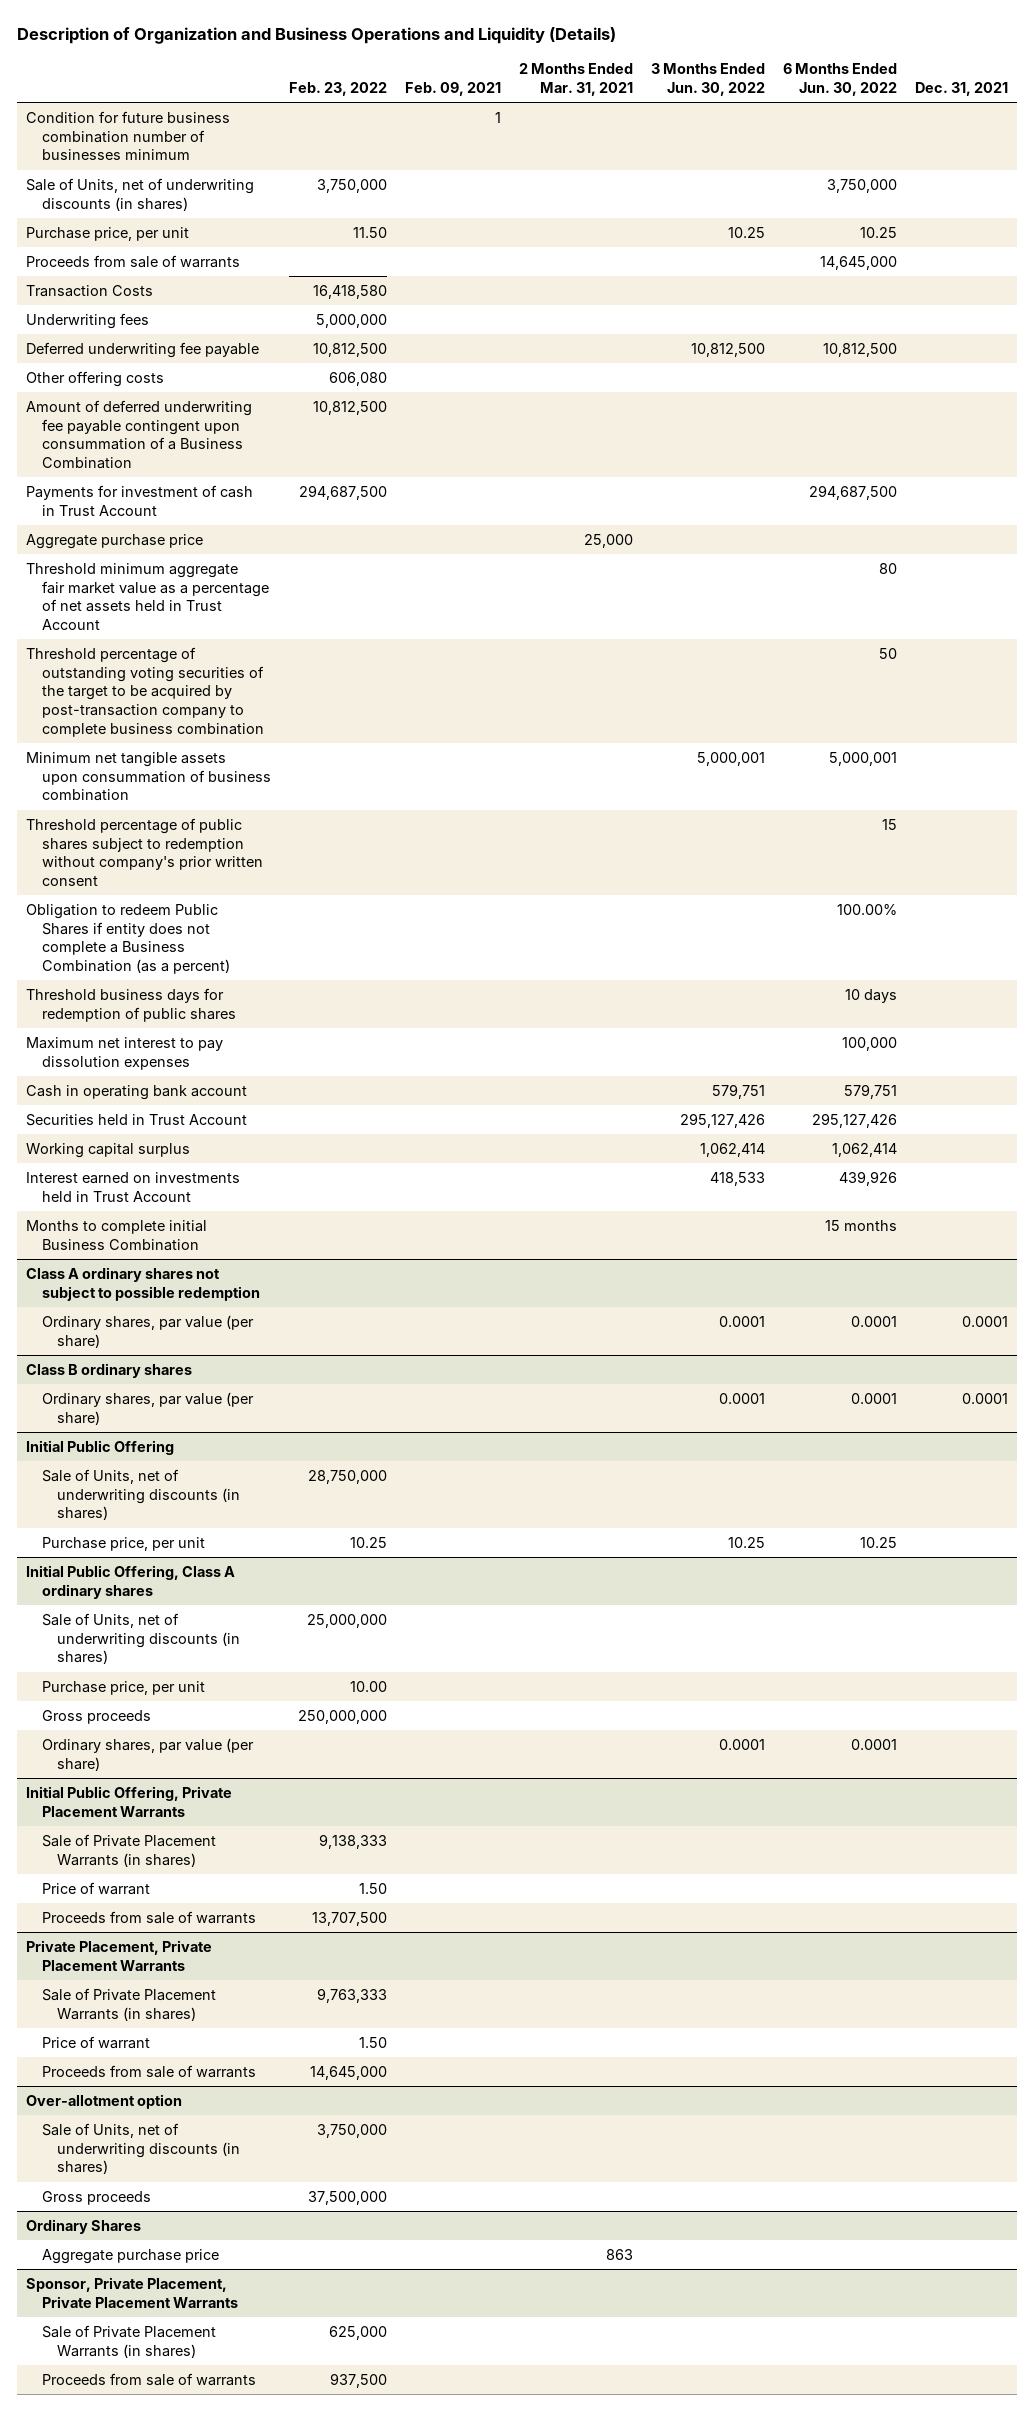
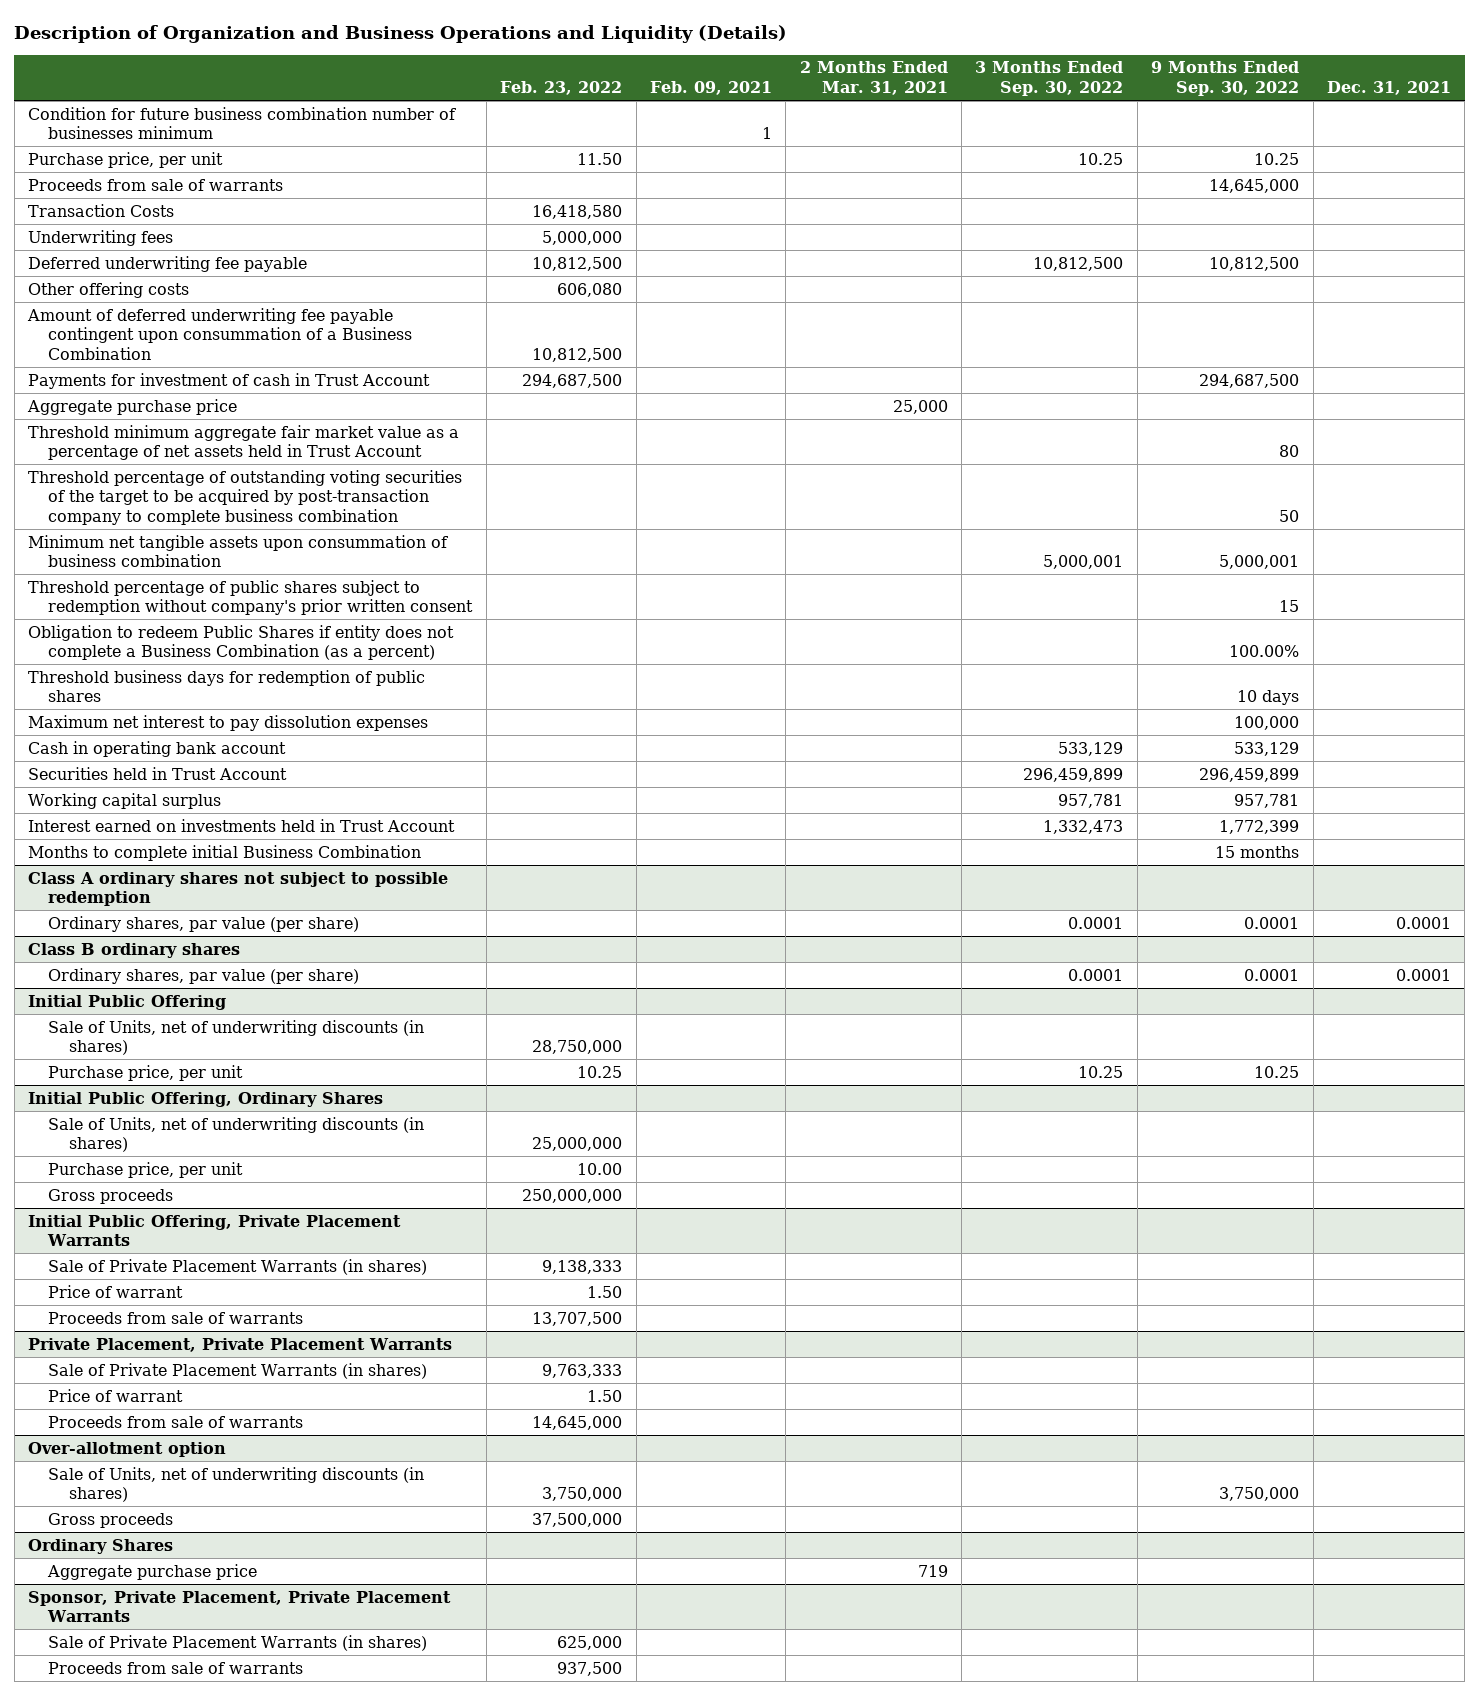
[651,63,766,96] 3 Months Ended Jun. 30, 2022 -> none
[783,63,898,96] 6 Months Ended Jun. 30, 2022 -> none
none -> [975,61,1124,97] 3 Months Ended Sep. 30, 2022
none -> [1151,61,1300,97] 9 Months Ended Sep. 30, 2022
[26,177,255,211] Sale of Units, net of underwriting discounts (in shares) -> none
[26,1564,236,1599] Initial Public Offering, Class A ordinary shares -> [28,1091,384,1107] Initial Public Offering, Ordinary Shares
[41,1737,254,1771] Ordinary shares, par value (per share) -> none
[605,2248,633,2260] 863 -> [917,1564,948,1577] 719

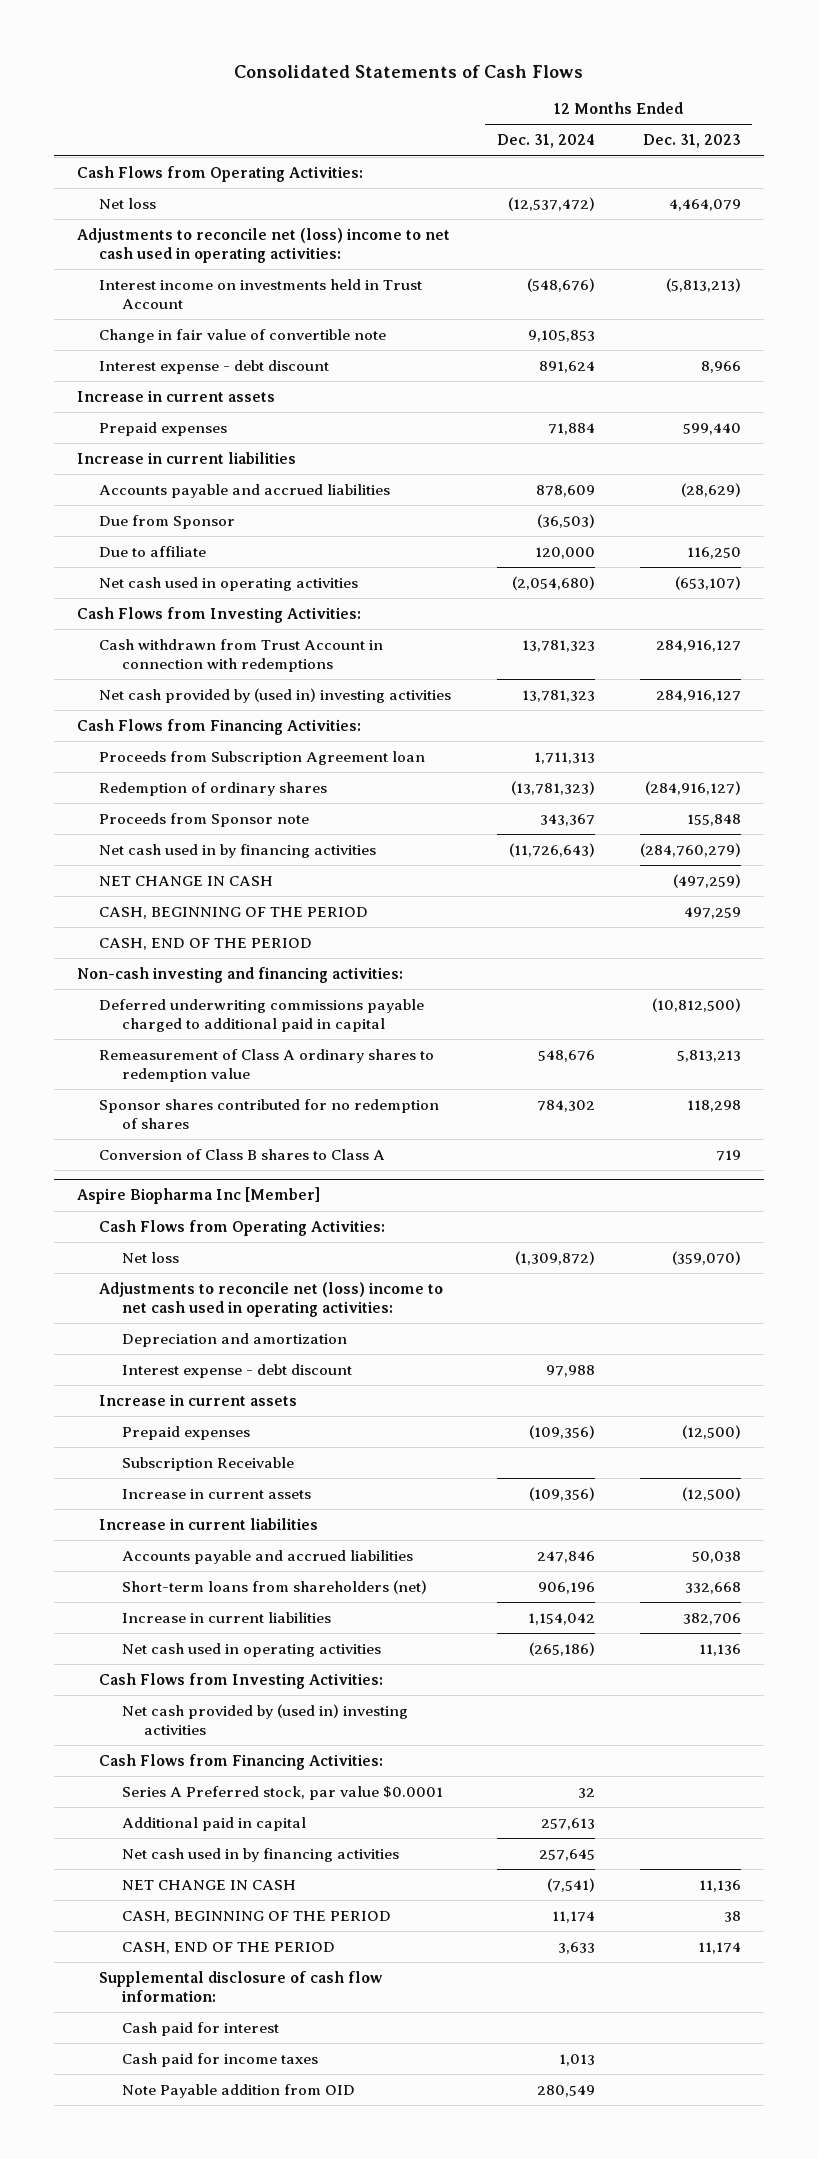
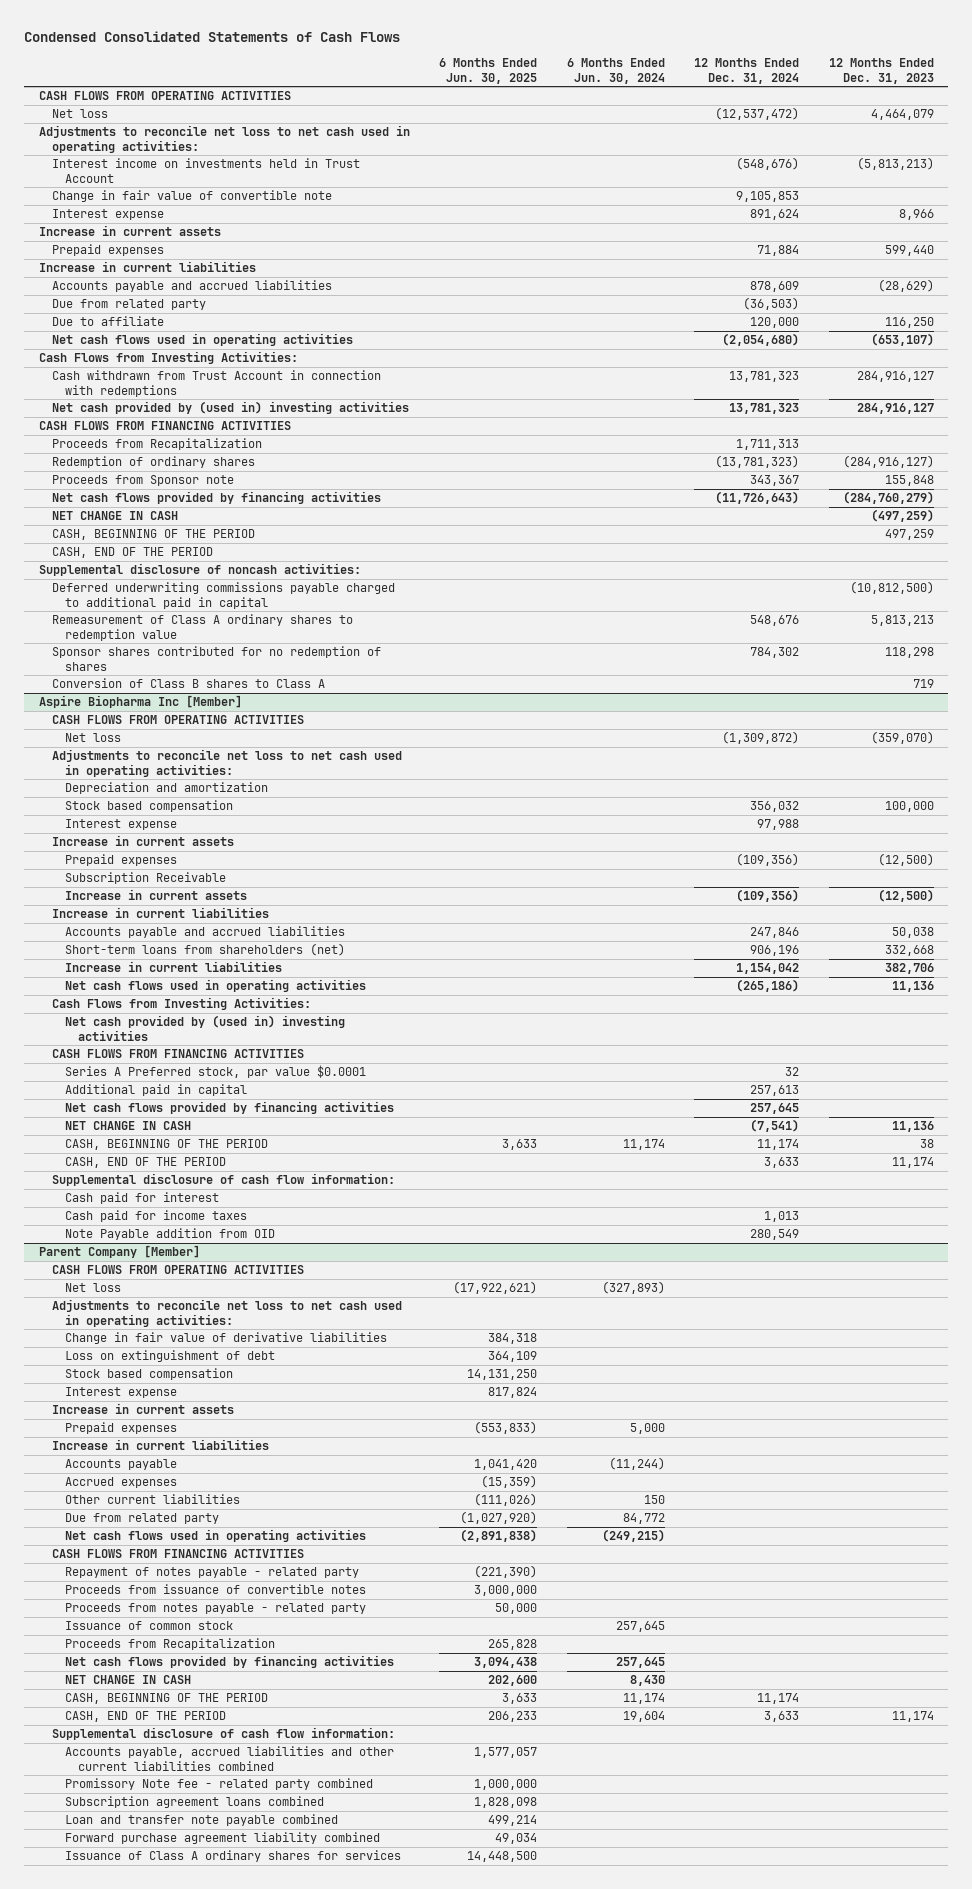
[233,65,583,79] Consolidated Statements of Cash Flows -> [24,31,401,43] Condensed Consolidated Statements of Cash Flows
none -> [439,58,538,84] 6 Months Ended Jun. 30, 2025
none -> [566,58,665,84] 6 Months Ended Jun. 30, 2024
[76,165,363,182] Cash Flows from Operating Activities: -> [38,91,291,101] CASH FLOWS FROM OPERATING ACTIVITIES
[76,227,450,263] Adjustments to reconcile net (loss) income to net cash used in operating activities: -> [38,125,410,153] Adjustments to reconcile net loss to net cash used in operating activities:
[99,359,330,374] Interest expense - debt discount -> [51,209,164,221] Interest expense
[99,514,236,529] Due from Sponsor -> [51,299,206,311] Due from related party
[99,576,359,591] Net cash used in operating activities -> [51,333,353,347] Net cash flows used in operating activities
[76,718,361,735] Cash Flows from Financing Activities: -> [38,421,291,431] CASH FLOWS FROM FINANCING ACTIVITIES
[99,750,426,765] Proceeds from Subscription Agreement loan -> [51,438,262,451] Proceeds from Recapitalization
[99,843,377,858] Net cash used in by financing activities -> [51,491,381,505] Net cash flows provided by financing activities
[76,966,403,983] Non-cash investing and financing activities: -> [38,563,361,577] Supplemental disclosure of noncash activities:
[99,1219,386,1236] Cash Flows from Operating Activities: -> [51,715,304,725] CASH FLOWS FROM OPERATING ACTIVITIES
[99,1281,444,1317] Adjustments to reconcile net (loss) income to net cash used in operating activities: -> [51,749,402,777] Adjustments to reconcile net loss to net cash used in operating activities:
none -> [64,800,233,813] Stock based compensation
[121,1363,352,1378] Interest expense - debt discount -> [64,819,177,831] Interest expense
[121,1642,381,1657] Net cash used in operating activities -> [64,979,366,993] Net cash flows used in operating activities
[99,1753,384,1770] Cash Flows from Financing Activities: -> [51,1049,304,1059] CASH FLOWS FROM FINANCING ACTIVITIES
[121,1847,399,1862] Net cash used in by financing activities -> [64,1101,394,1115] Net cash flows provided by financing activities
none -> [38,1245,200,1259] Parent Company [Member]
none -> [51,1265,304,1275] CASH FLOWS FROM OPERATING ACTIVITIES
none -> [64,1283,121,1293] Net loss
none -> [51,1299,402,1327] Adjustments to reconcile net loss to net cash used in operating activities:
none -> [64,1332,387,1345] Change in fair value of derivative liabilities
none -> [64,1350,275,1363] Loss on extinguishment of debt
none -> [64,1368,233,1381] Stock based compensation
none -> [64,1387,177,1399] Interest expense
none -> [51,1403,234,1415] Increase in current assets
none -> [64,1422,177,1435] Prepaid expenses
none -> [51,1439,269,1451] Increase in current liabilities
none -> [64,1459,177,1471] Accounts payable
none -> [64,1477,177,1489] Accrued expenses
none -> [64,1494,240,1505] Other current liabilities
none -> [64,1513,219,1525] Due from related party
none -> [64,1529,366,1543] Net cash flows used in operating activities
none -> [51,1549,304,1559] CASH FLOWS FROM FINANCING ACTIVITIES
none -> [64,1567,359,1579] Repayment of notes payable - related party
none -> [64,1584,366,1595] Proceeds from issuance of convertible notes
none -> [64,1603,366,1615] Proceeds from notes payable - related party
none -> [64,1621,233,1631] Issuance of common stock
none -> [64,1638,275,1651] Proceeds from Recapitalization
none -> [64,1655,394,1669] Net cash flows provided by financing activities
none -> [64,1675,191,1685] NET CHANGE IN CASH
none -> [64,1693,268,1705] CASH, BEGINNING OF THE PERIOD
none -> [64,1711,226,1723] CASH, END OF THE PERIOD
none -> [51,1727,395,1741] Supplemental disclosure of cash flow information:
none -> [64,1746,394,1771] Accounts payable, accrued liabilities and other current liabilities combined
none -> [64,1778,373,1791] Promissory Note fee - related party combined
none -> [64,1796,324,1809] Subscription agreement loans combined
none -> [64,1814,338,1827] Loan and transfer note payable combined
none -> [64,1832,380,1845] Forward purchase agreement liability combined
none -> [64,1850,401,1863] Issuance of Class A ordinary shares for services

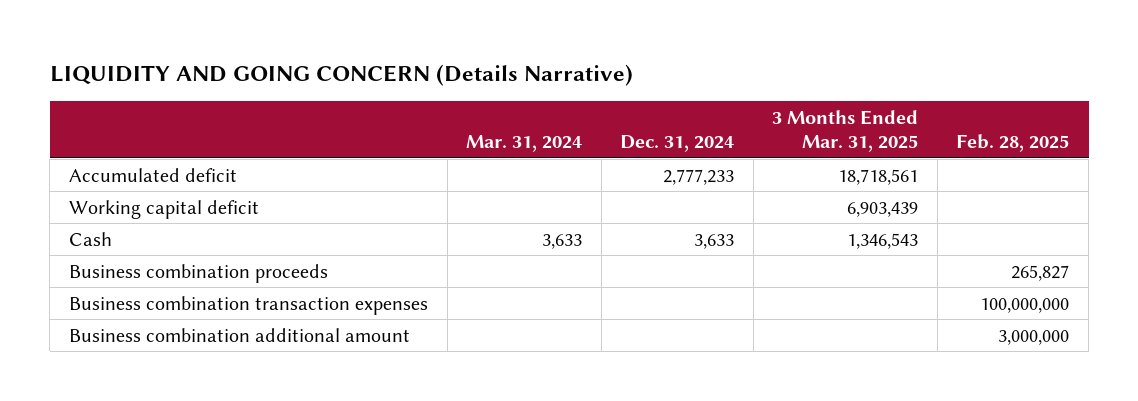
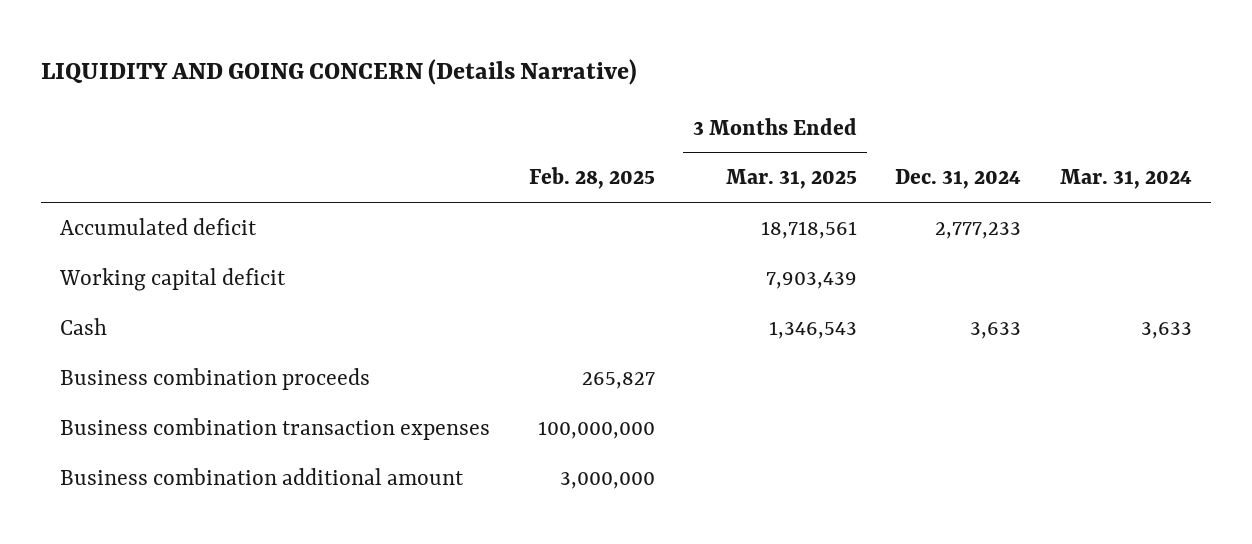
[847,201,919,217] 6,903,439 -> [765,271,857,289] 7,903,439

